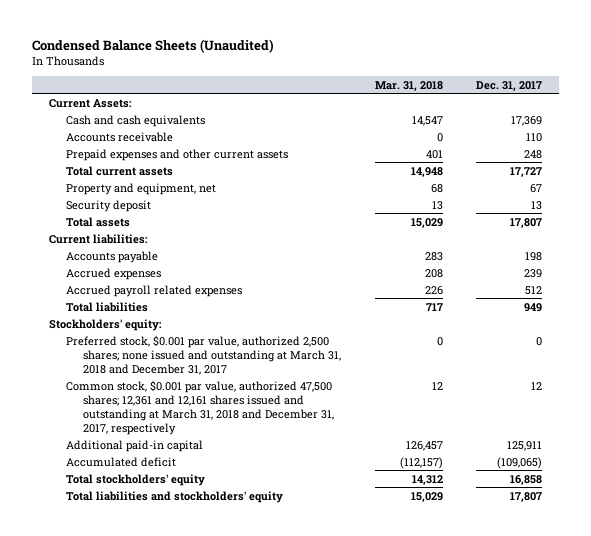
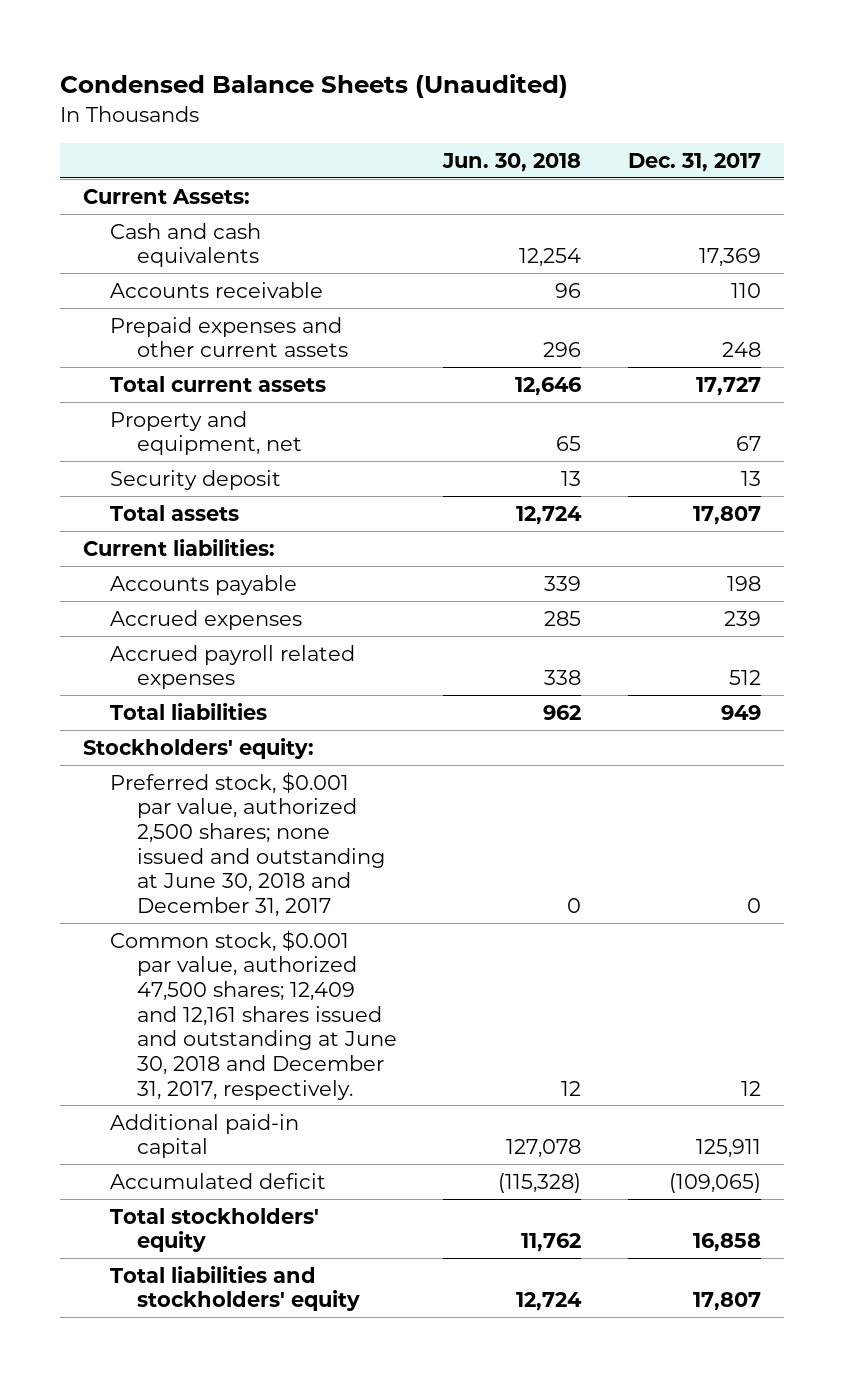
[374,80,443,91] Mar. 31, 2018 -> none
none -> [442,152,582,172] Jun. 30, 2018
[66,334,342,375] Preferred stock, $0.001 par value, authorized 2,500 shares; none issued and outstanding at March 31, 2018 and December 31, 2017 -> [110,771,386,917] Preferred stock, $0.001 par value, authorized 2,500 shares; none issued and outstanding at June 30, 2018 and December 31, 2017
[66,379,335,435] Common stock, $0.001 par value, authorized 47,500 shares; 12,361 and 12,161 shares issued and outstanding at March 31, 2018 and December 31, 2017, respectively -> [110,929,398,1100] Common stock, $0.001 par value, authorized 47,500 shares; 12,409 and 12,161 shares issued and outstanding at June 30, 2018 and December 31, 2017, respectively.

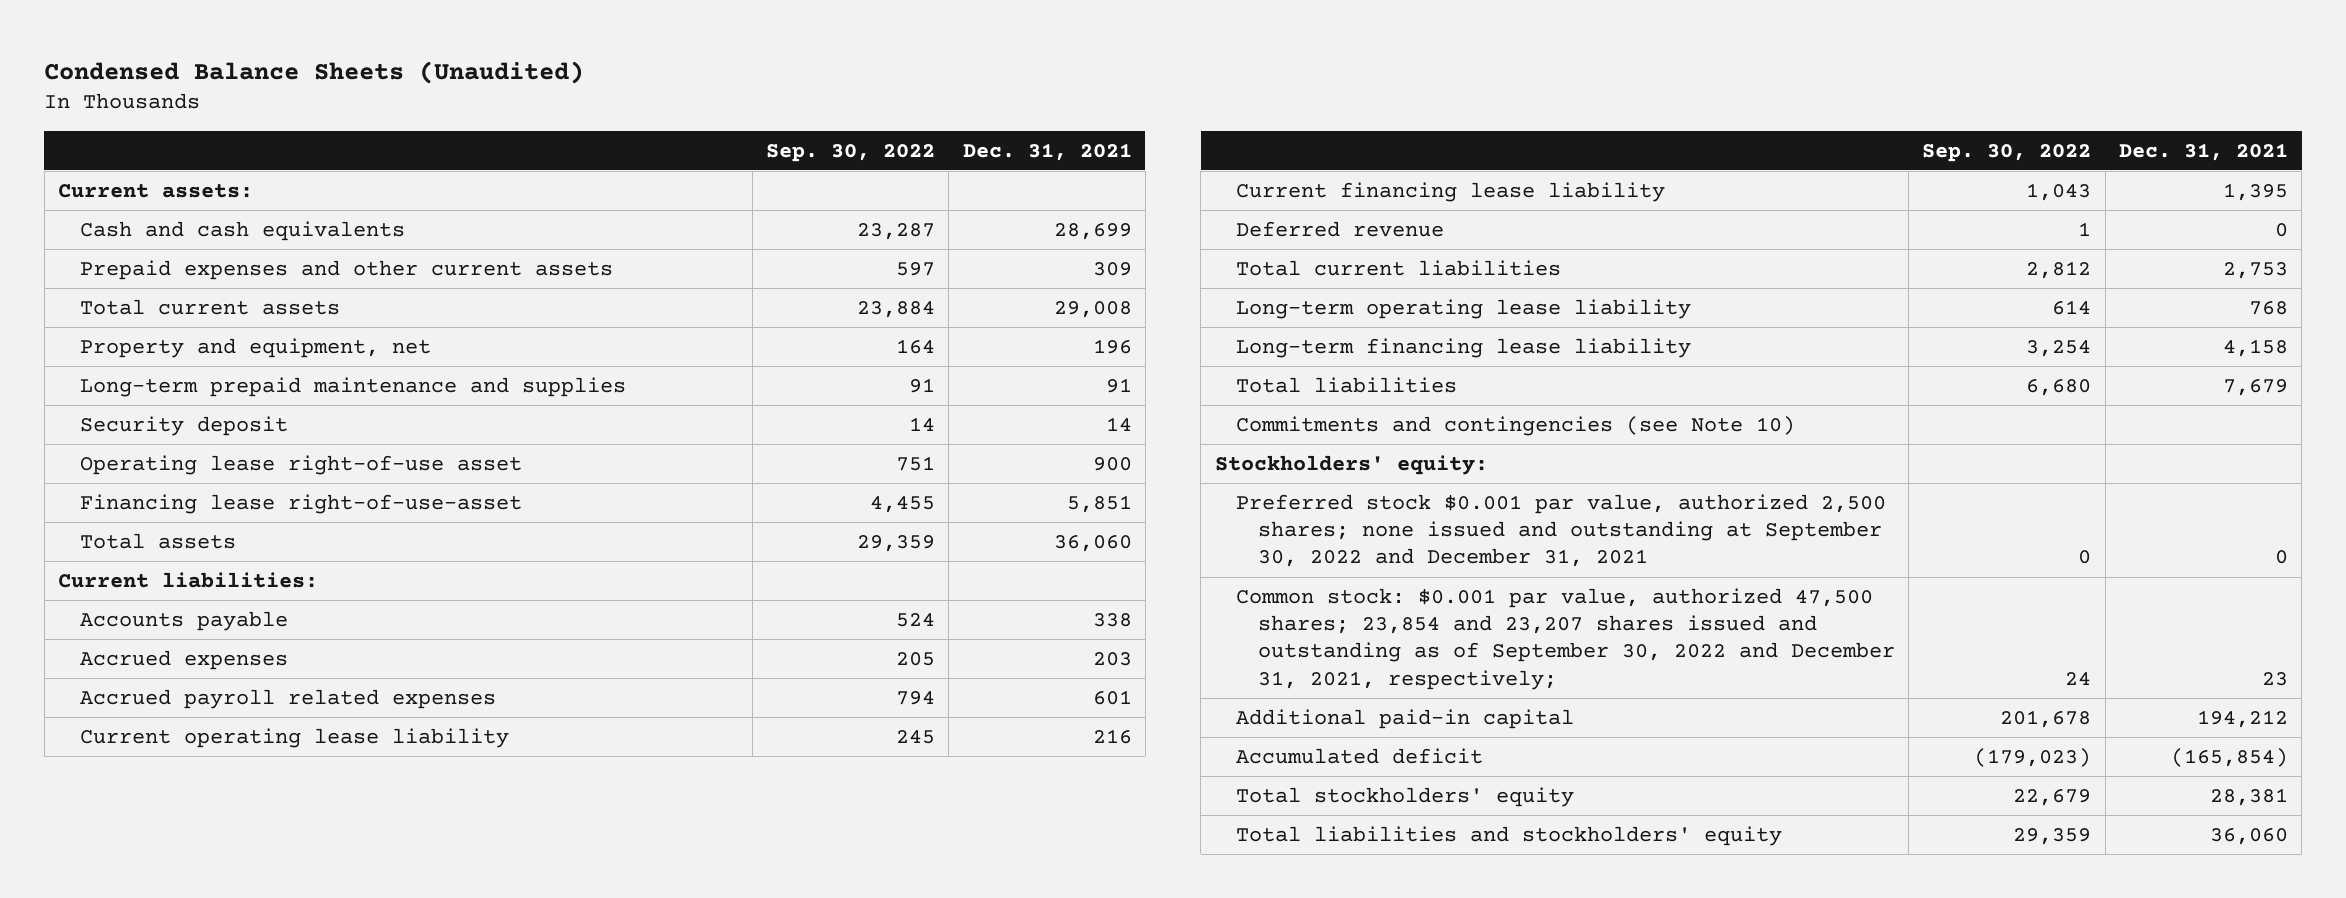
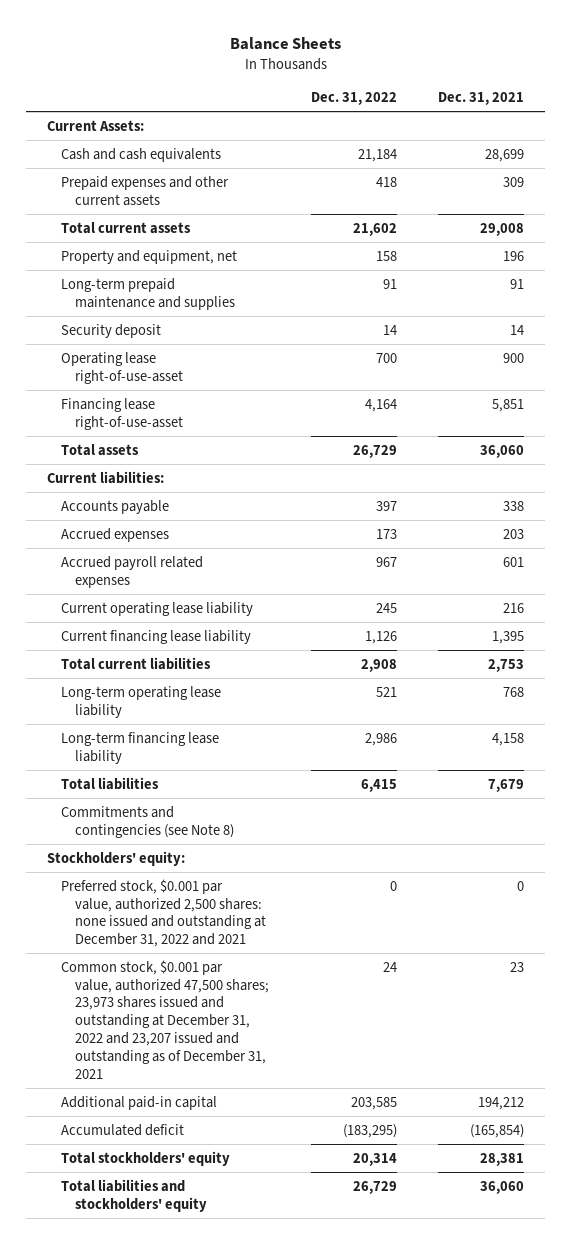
[44,60,585,84] Condensed Balance Sheets (Unaudited) -> [229,37,341,51] Balance Sheets
[765,143,935,162] Sep. 30, 2022 -> none
none -> [310,92,397,106] Dec. 31, 2022
[58,184,254,199] Current assets: -> [47,119,145,131] Current Assets:
[79,455,522,476] Operating lease right-of-use asset -> [61,351,183,384] Operating lease right-of-use-asset
[1236,221,1445,238] Deferred revenue -> none
[1236,416,1796,437] Commitments and contingencies (see Note 10) -> [61,805,234,838] Commitments and contingencies (see Note 8)
[1236,494,1887,568] Preferred stock $0.001 par value, authorized 2,500 shares; none issued and outstanding at September 30, 2022 and December 31, 2021 -> [61,878,266,948] Preferred stock, $0.001 par value, authorized 2,500 shares: none issued and outstanding at December 31, 2022 and 2021
[1236,588,1895,690] Common stock: $0.001 par value, authorized 47,500 shares; 23,854 and 23,207 shares issued and outstanding as of September 30, 2022 and December 31, 2021, respectively; -> [61,959,269,1079] Common stock, $0.001 par value, authorized 47,500 shares; 23,973 shares issued and outstanding at December 31, 2022 and 23,207 issued and outstanding as of December 31, 2021

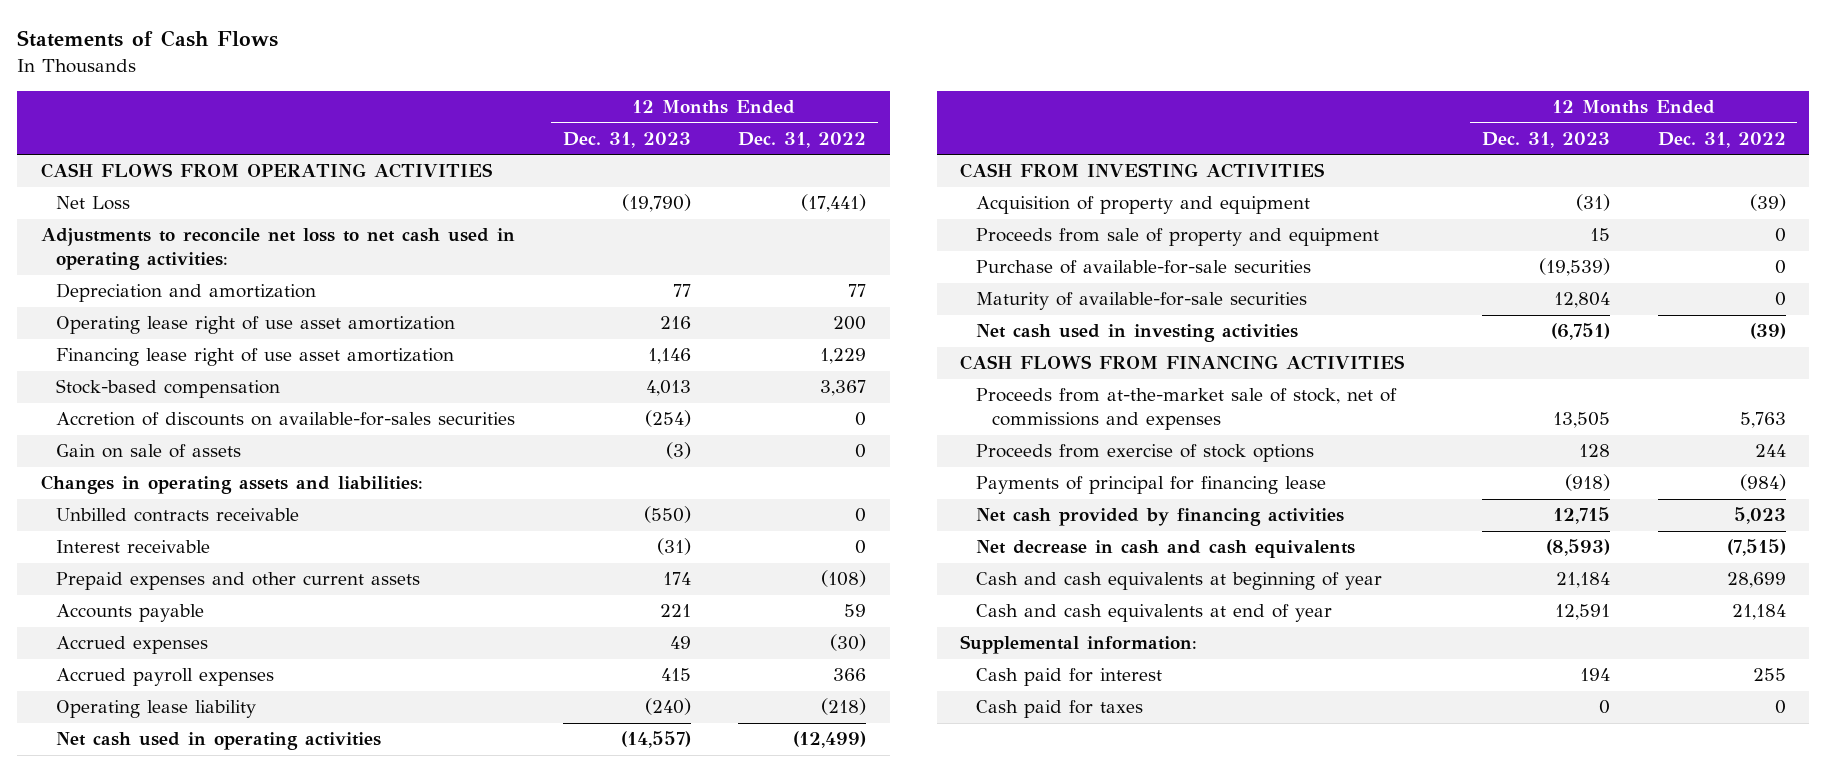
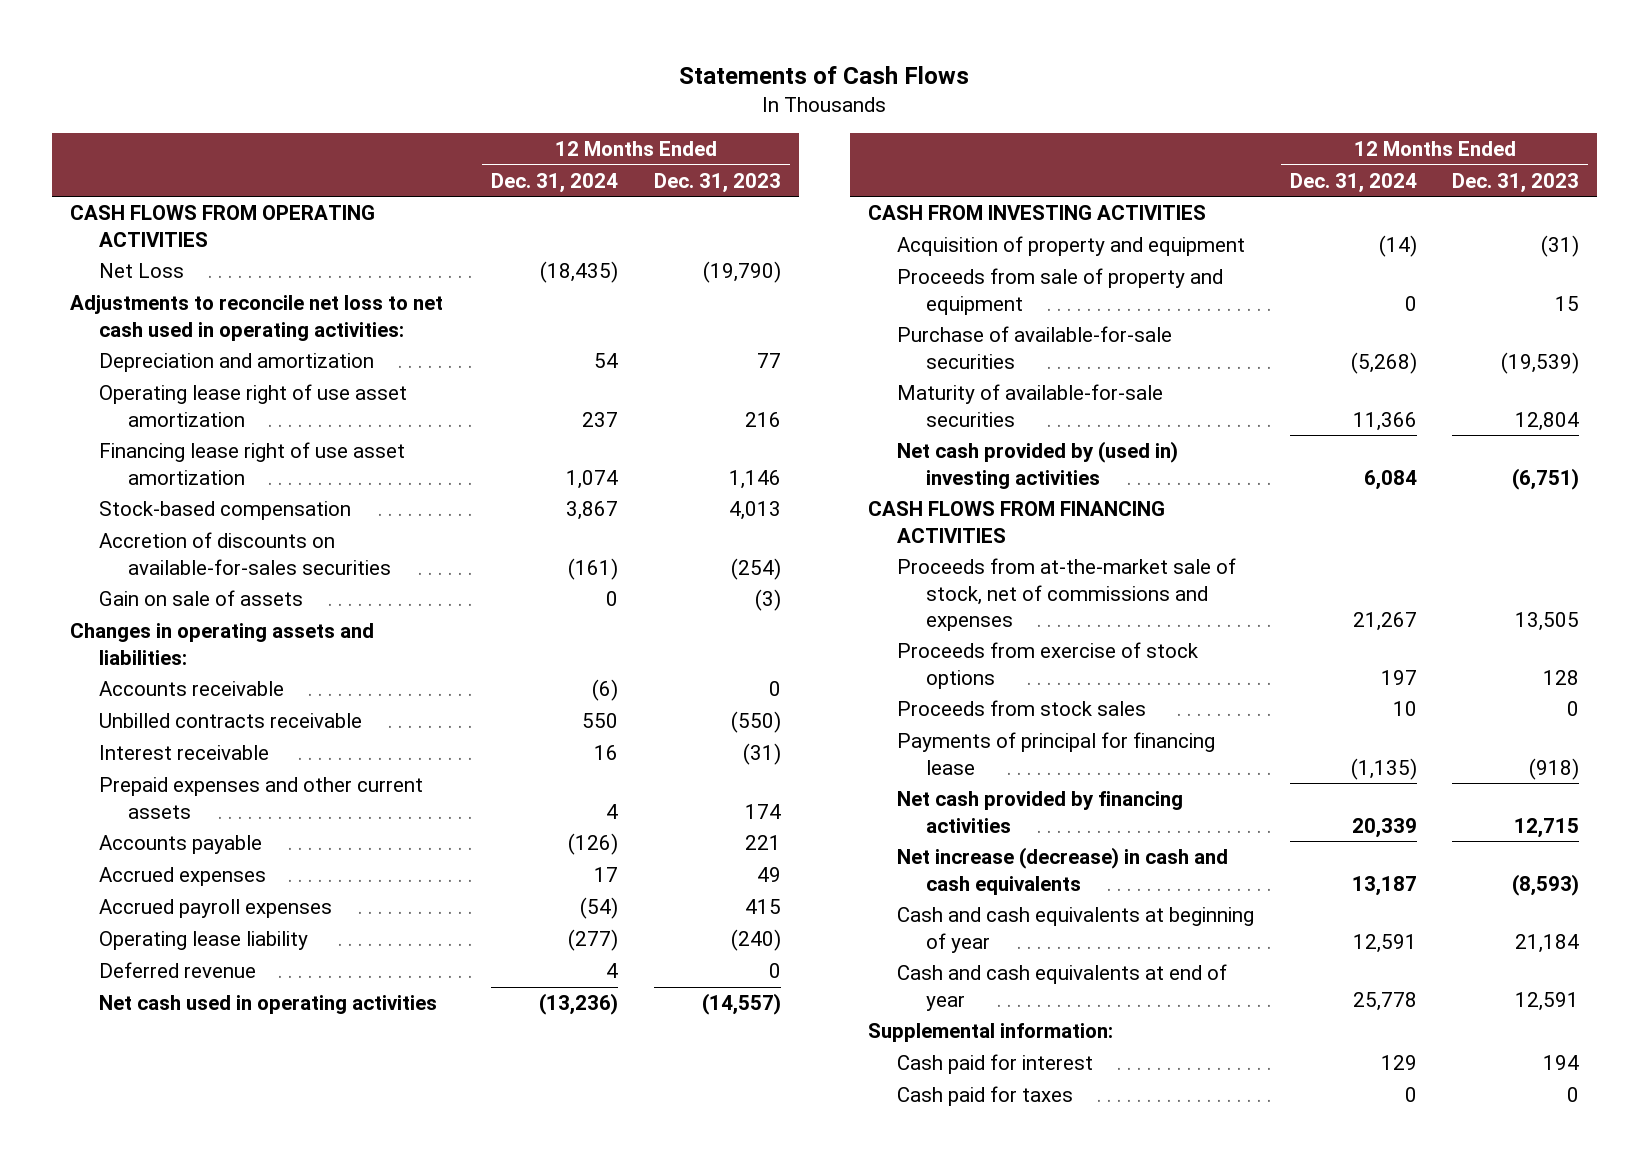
[737,131,866,148] Dec. 31, 2022 -> none
none -> [491,172,619,193] Dec. 31, 2024
none -> [98,681,284,697] Accounts receivable
none -> [98,962,256,979] Deferred revenue
[975,324,1298,343] Net cash used in investing activities -> [897,441,1179,489] Net cash provided by (used in) investing activities
none -> [897,700,1147,717] Proceeds from stock sales
[975,540,1355,559] Net decrease in cash and cash equivalents -> [897,847,1229,895] Net increase (decrease) in cash and cash equivalents

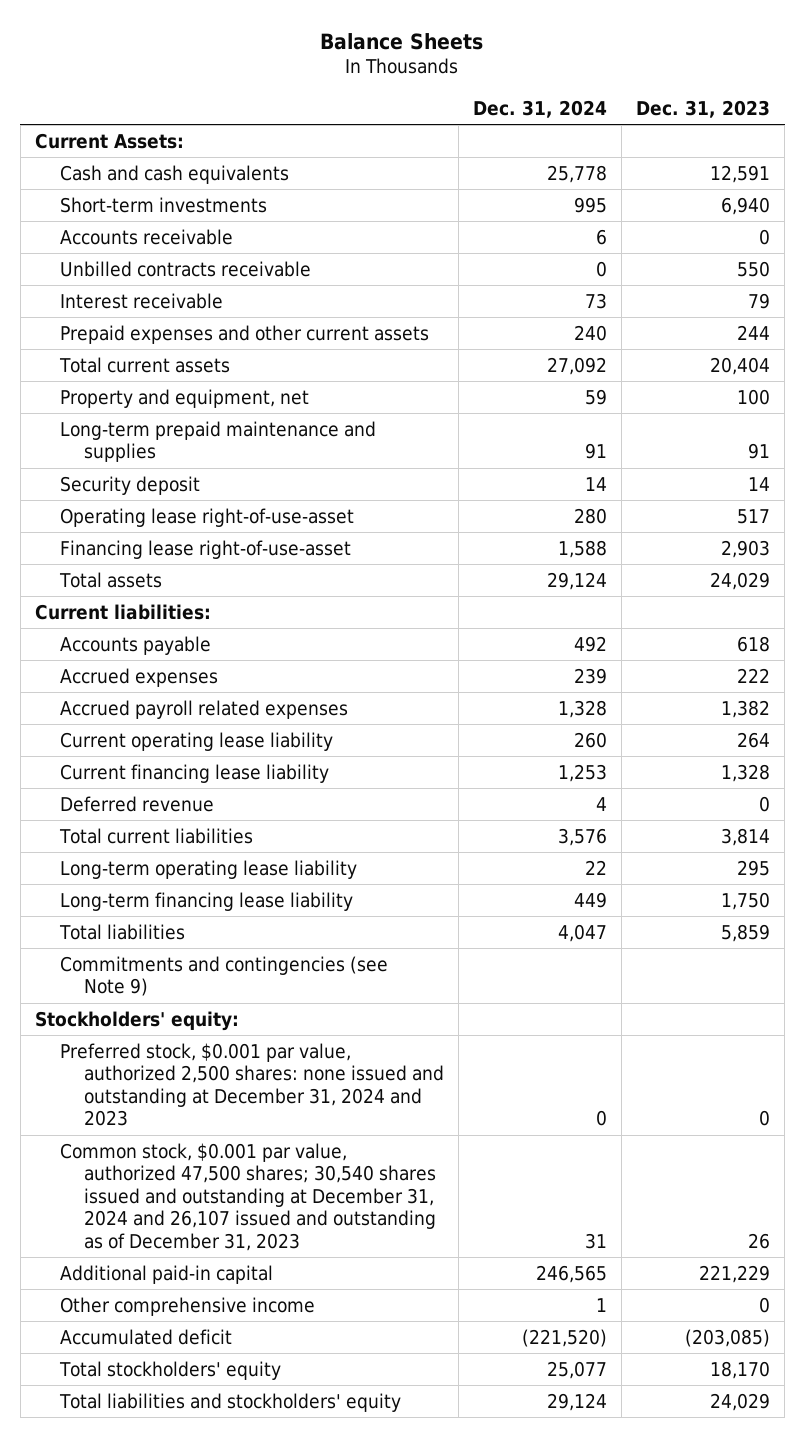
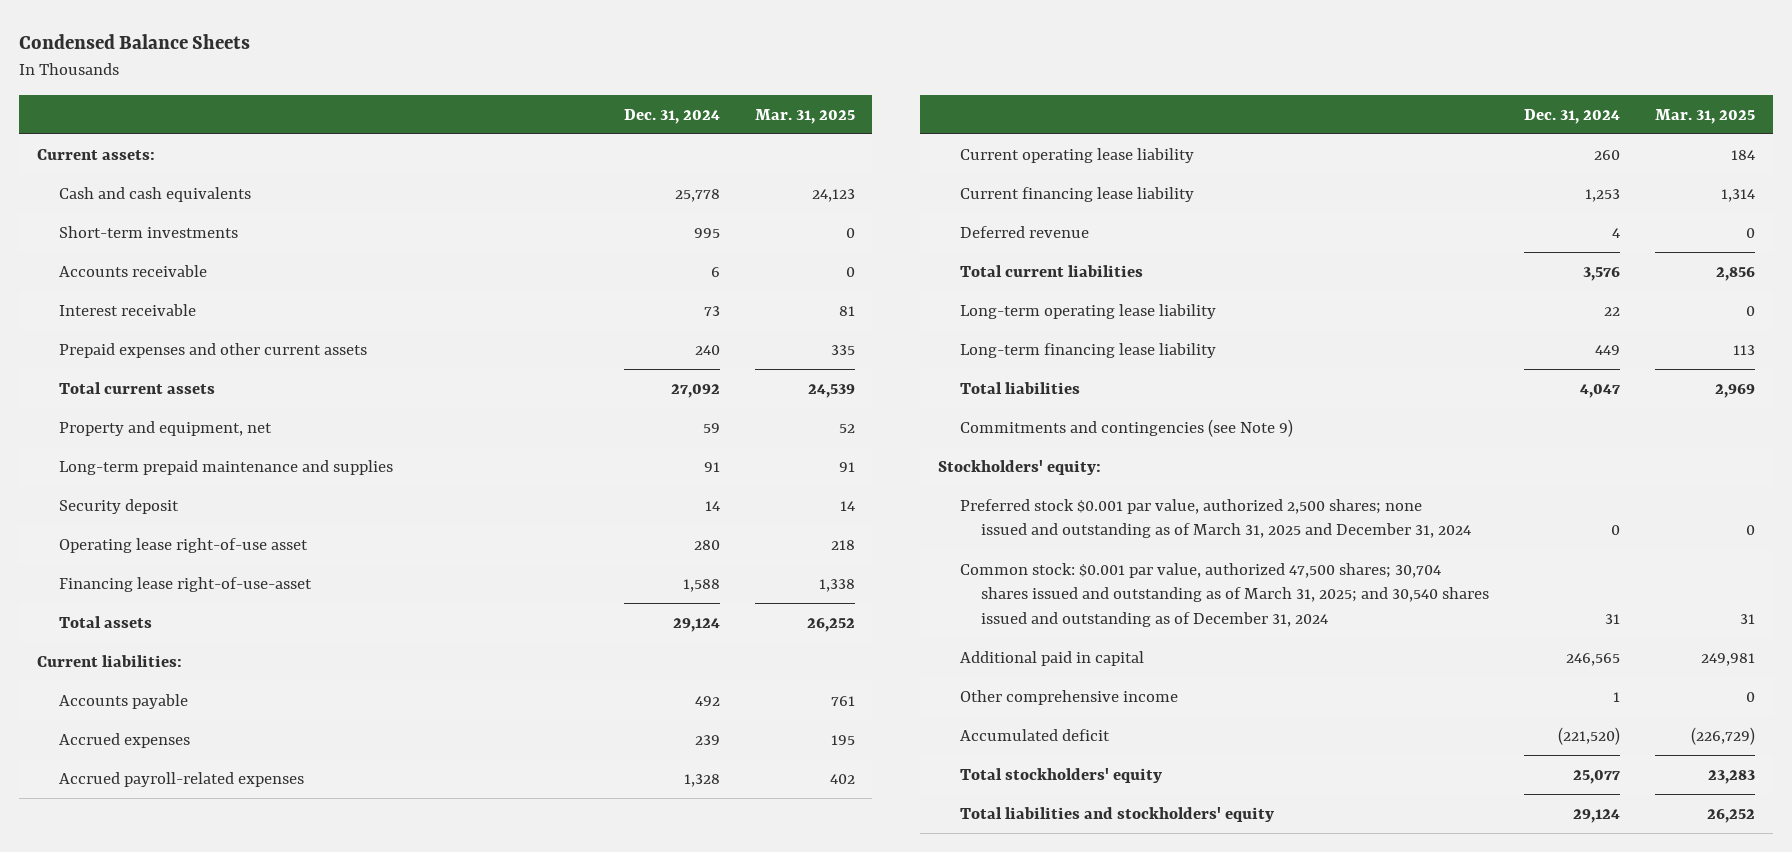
[320,32,484,50] Balance Sheets -> [19,34,251,50] Condensed Balance Sheets
[636,99,771,118] Dec. 31, 2023 -> none
none -> [754,108,855,124] Mar. 31, 2025
[34,132,184,149] Current Assets: -> [36,149,155,161] Current assets:
[59,260,311,277] Unbilled contracts receivable -> none
[59,507,354,527] Operating lease right-of-use-asset -> [58,538,308,554] Operating lease right-of-use asset
[59,699,348,719] Accrued payroll related expenses -> [58,772,304,788] Accrued payroll-related expenses
[59,1042,445,1127] Preferred stock, $0.001 par value, authorized 2,500 shares: none issued and outstanding at December 31, 2024 and 2023 -> [959,499,1472,539] Preferred stock $0.001 par value, authorized 2,500 shares; none issued and outstanding as of March 31, 2025 and December 31, 2024
[59,1142,437,1251] Common stock, $0.001 par value, authorized 47,500 shares; 30,540 shares issued and outstanding at December 31, 2024 and 26,107 issued and outstanding as of December 31, 2023 -> [959,563,1490,627] Common stock: $0.001 par value, authorized 47,500 shares; 30,704 shares issued and outstanding as of March 31, 2025; and 30,540 shares issued and outstanding as of December 31, 2024
[59,1264,273,1284] Additional paid-in capital -> [959,651,1144,667] Additional paid in capital

